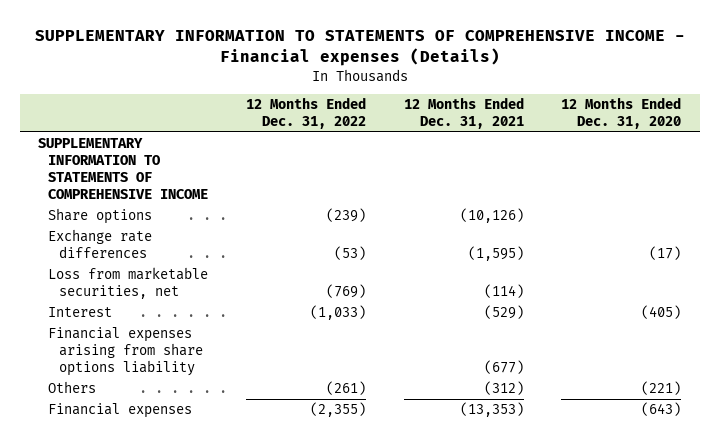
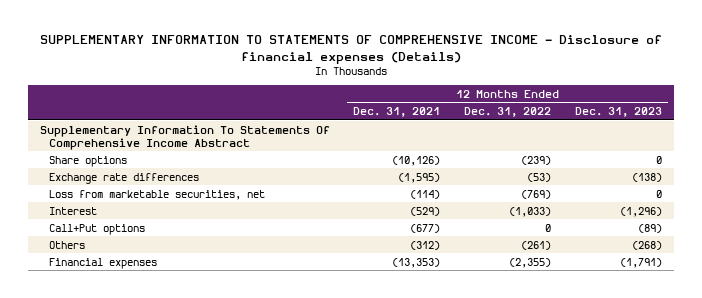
[34,29,685,67] SUPPLEMENTARY INFORMATION TO STATEMENTS OF COMPREHENSIVE INCOME - Financial expenses (Details) -> [39,35,662,64] SUPPLEMENTARY INFORMATION TO STATEMENTS OF COMPREHENSIVE INCOME - Disclosure of financial expenses (Details)
[561,97,682,130] 12 Months Ended Dec. 31, 2020 -> none
none -> [575,107,663,118] Dec. 31, 2023
[38,138,209,200] SUPPLEMENTARY INFORMATION TO STATEMENTS OF COMPREHENSIVE INCOME -> [39,124,330,150] Supplementary Information To Statements Of Comprehensive Income Abstract
[48,327,203,377] Financial expenses arising from share options liability -> none
none -> [48,223,145,235] Call+Put options

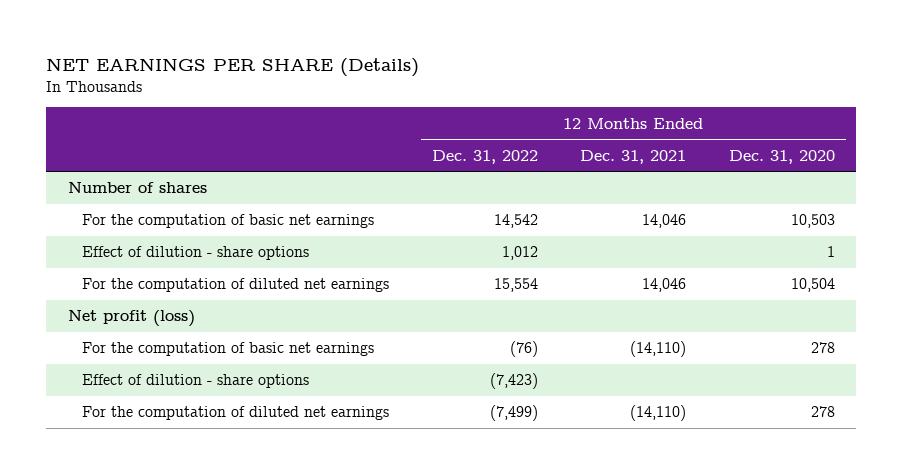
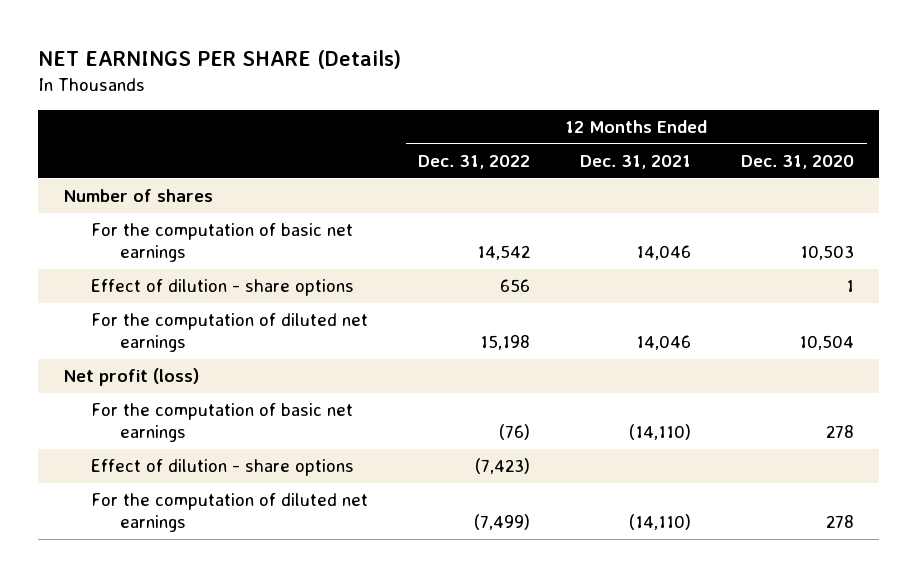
[501,246,538,261] 1,012 -> [500,279,531,293] 656
[493,278,538,293] 15,554 -> [480,334,531,350] 15,198

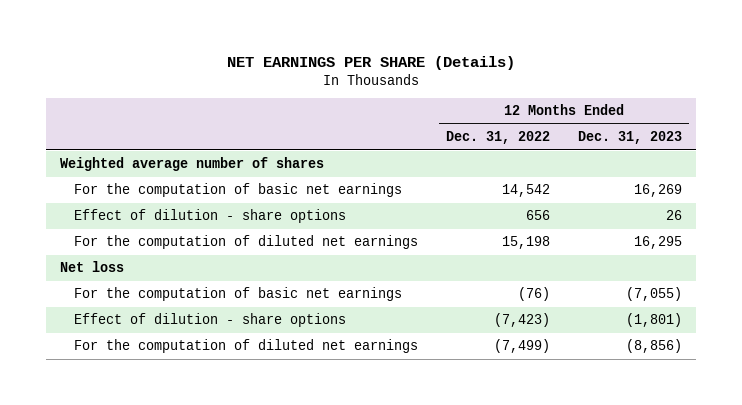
[580,154,692,169] Dec. 31, 2021 -> none
[741,154,855,169] Dec. 31, 2020 -> none
none -> [578,131,683,145] Dec. 31, 2023
[62,189,213,203] Number of shares -> [60,157,325,172] Weighted average number of shares
[62,368,199,387] Net profit (loss) -> [60,261,125,273] Net loss

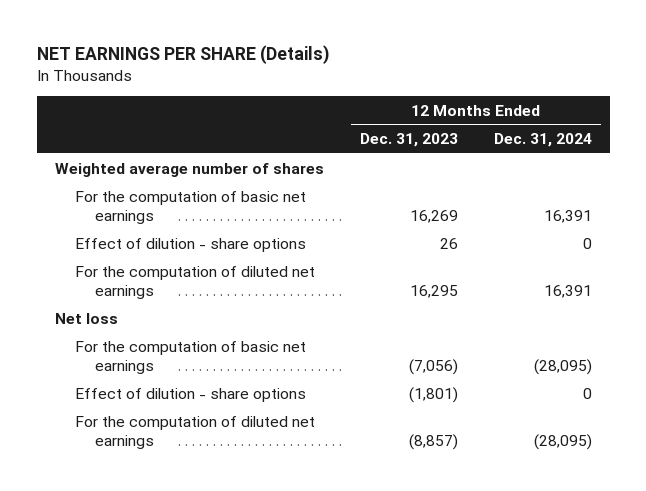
[445,131,550,145] Dec. 31, 2022 -> none
none -> [493,133,592,148] Dec. 31, 2024
[626,287,683,302] (7,055) -> [408,358,458,375] (7,056)
[626,339,683,354] (8,856) -> [408,433,458,450] (8,857)

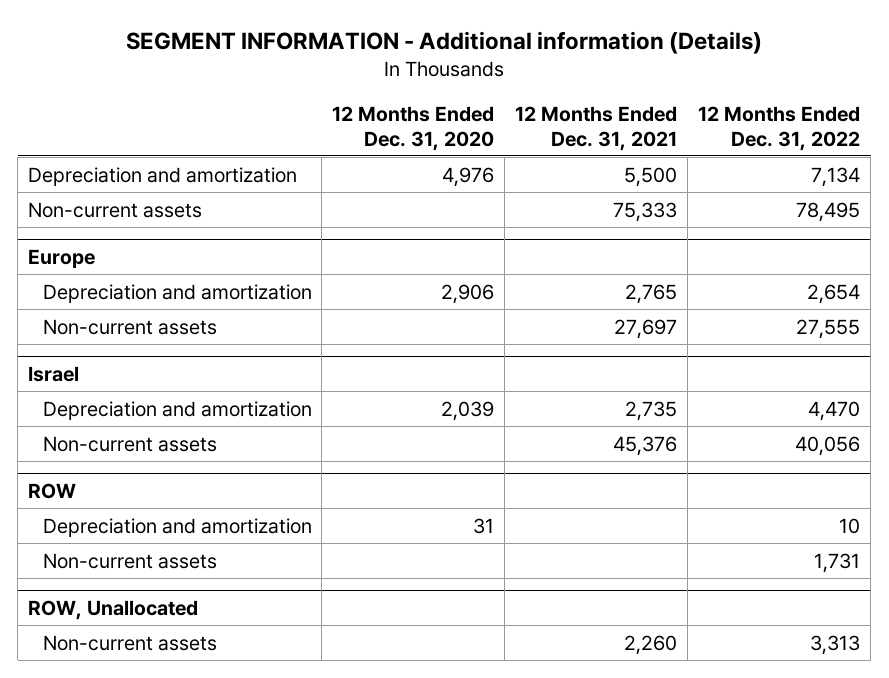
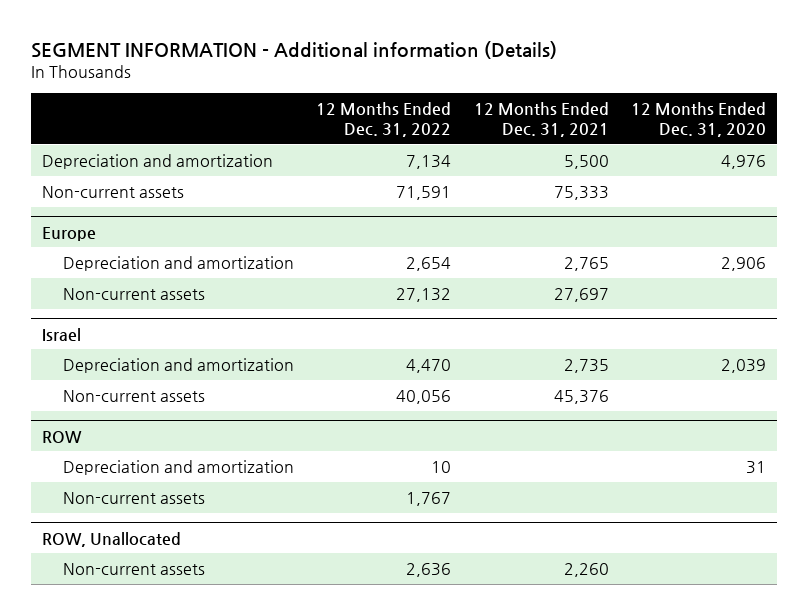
[796,201,861,222] 78,495 -> [396,185,452,200] 71,591
[796,318,861,339] 27,555 -> [396,287,452,302] 27,132
[814,552,861,573] 1,731 -> [406,491,452,506] 1,767
[810,634,861,655] 3,313 -> [406,562,452,577] 2,636

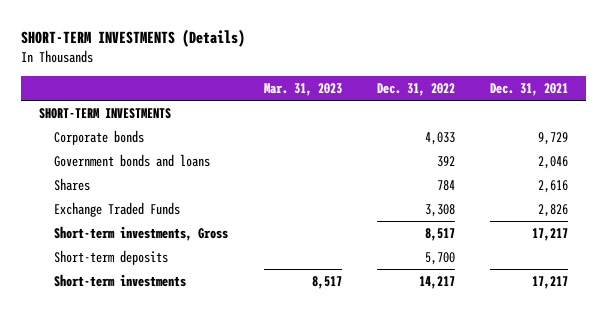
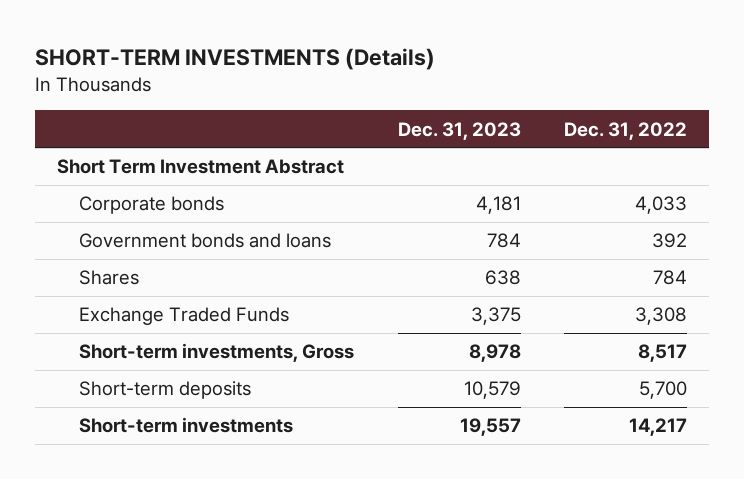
[263,83,342,97] Mar. 31, 2023 -> none
[490,83,569,97] Dec. 31, 2021 -> none
none -> [397,121,521,140] Dec. 31, 2023
[39,107,172,119] SHORT-TERM INVESTMENTS -> [57,159,345,175] Short Term Investment Abstract

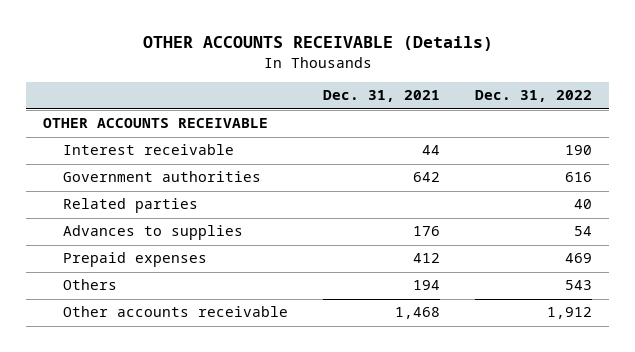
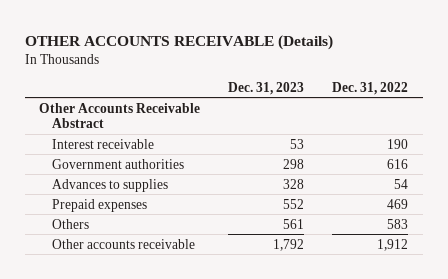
[323,90,441,103] Dec. 31, 2021 -> none
none -> [228,81,305,95] Dec. 31, 2023
[43,118,269,129] OTHER ACCOUNTS RECEIVABLE -> [39,102,201,128] Other Accounts Receivable Abstract
[63,198,199,214] Related parties -> none
[564,280,592,291] 543 -> [387,218,409,229] 583

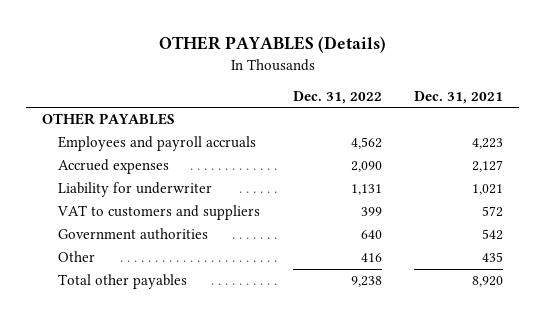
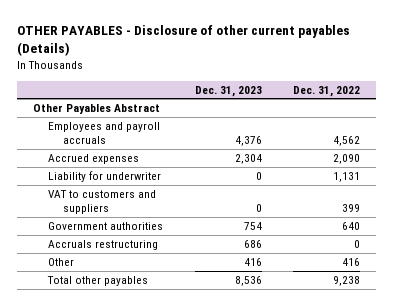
[158,36,386,54] OTHER PAYABLES (Details) -> [17,25,351,57] OTHER PAYABLES - Disclosure of other current payables (Details)
[414,91,504,105] Dec. 31, 2021 -> none
none -> [194,85,262,97] Dec. 31, 2023
[41,113,175,126] OTHER PAYABLES -> [33,103,161,114] Other Payables Abstract
none -> [47,239,158,250] Accruals restructuring

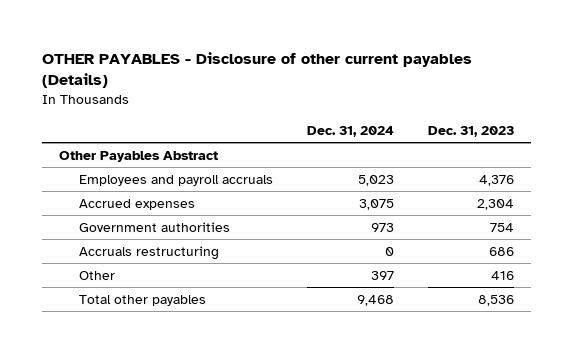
[293,85,361,97] Dec. 31, 2022 -> none
none -> [307,126,395,138] Dec. 31, 2024
[47,170,161,182] Liability for underwriter -> none
[47,189,156,215] VAT to customers and suppliers -> none

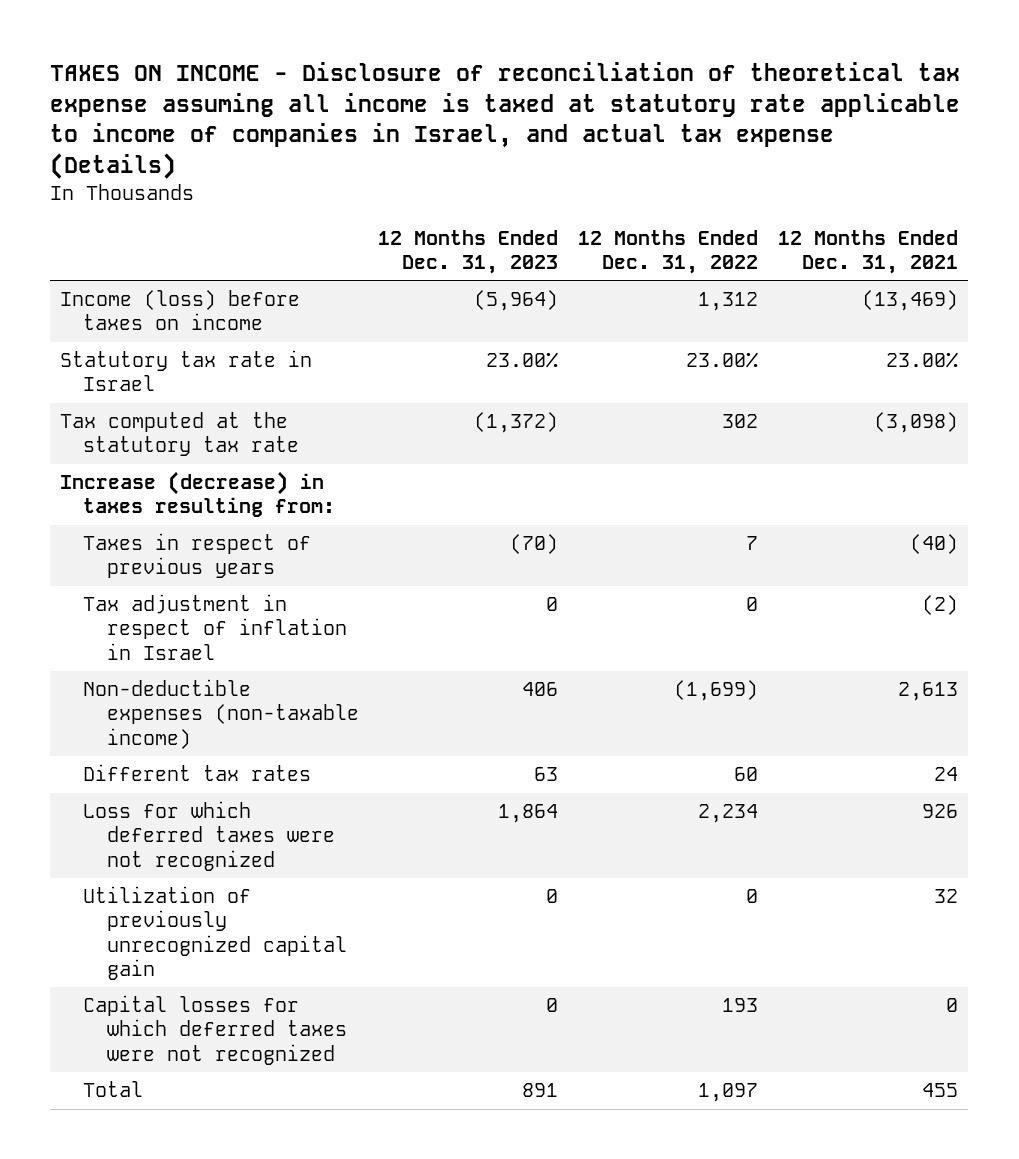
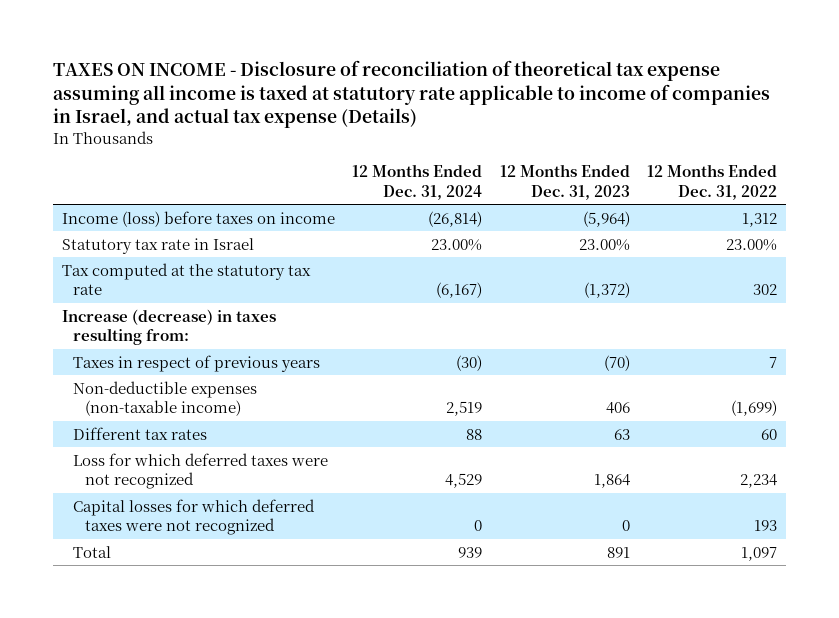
[778,229,959,274] 12 Months Ended Dec. 31, 2021 -> none
none -> [352,164,483,200] 12 Months Ended Dec. 31, 2024
[83,594,347,660] Tax adjustment in respect of inflation in Israel -> none
[83,886,347,980] Utilization of previously unrecognized capital gain -> none

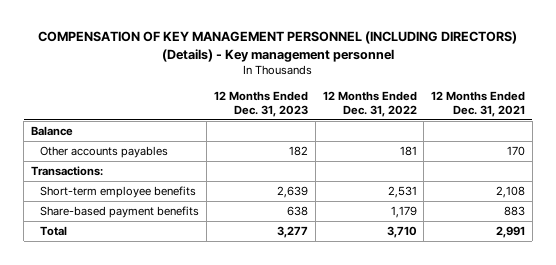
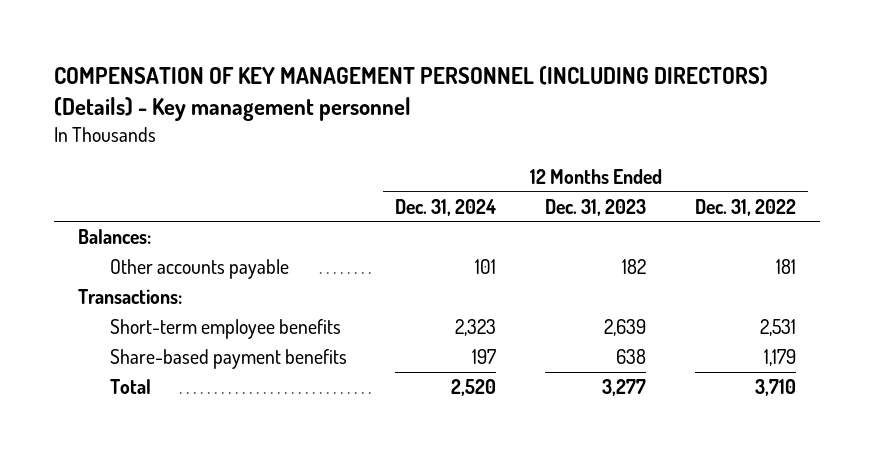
[431,91,526,117] 12 Months Ended Dec. 31, 2021 -> none
none -> [395,198,497,216] Dec. 31, 2024
[30,126,73,137] Balance -> [78,229,152,245] Balances:
[40,146,169,159] Other accounts payables -> [109,259,289,280] Other accounts payable

